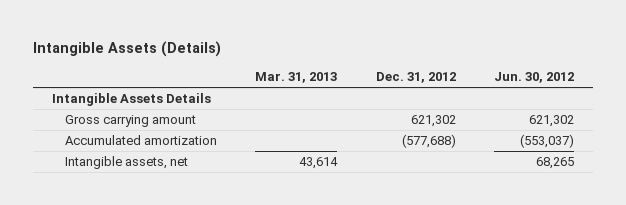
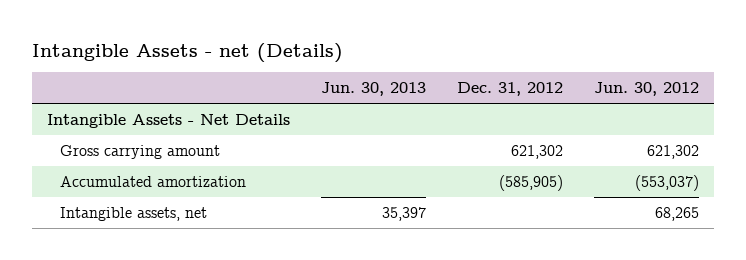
[33,40,222,57] Intangible Assets (Details) -> [31,42,343,63] Intangible Assets - net (Details)
[255,72,338,84] Mar. 31, 2013 -> none
none -> [321,82,427,97] Jun. 30, 2013
[52,93,212,107] Intangible Assets Details -> [47,113,291,128] Intangible Assets - Net Details
[401,134,456,149] (577,688) -> [499,174,564,191] (585,905)

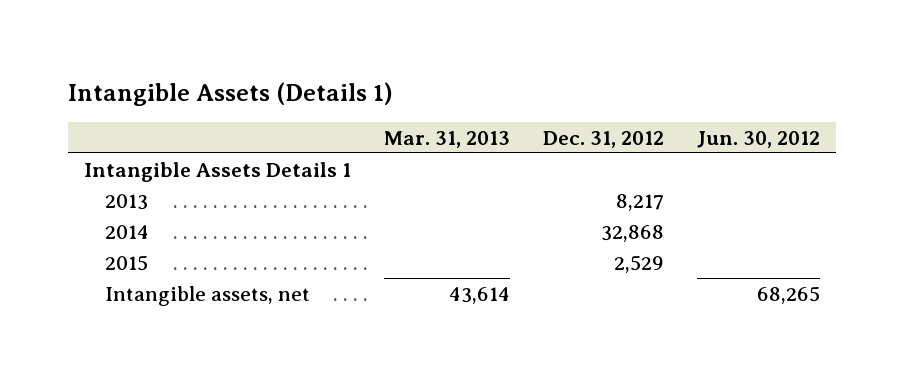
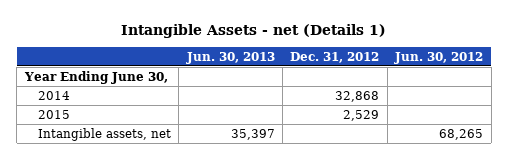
[67,81,393,106] Intangible Assets (Details 1) -> [120,24,386,39] Intangible Assets - net (Details 1)
[384,130,511,148] Mar. 31, 2013 -> none
none -> [185,51,275,64] Jun. 30, 2013
[84,161,352,182] Intangible Assets Details 1 -> none
[105,193,149,210] 2013 -> none
none -> [23,70,168,84] Year Ending June 30,

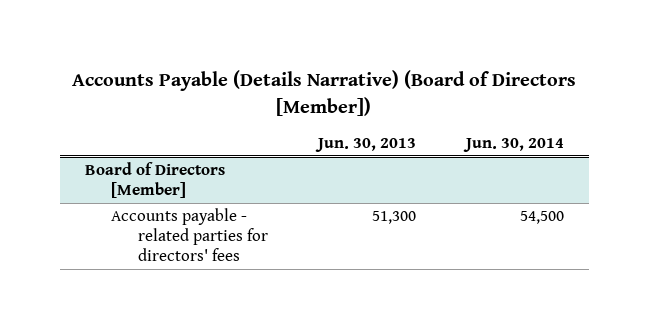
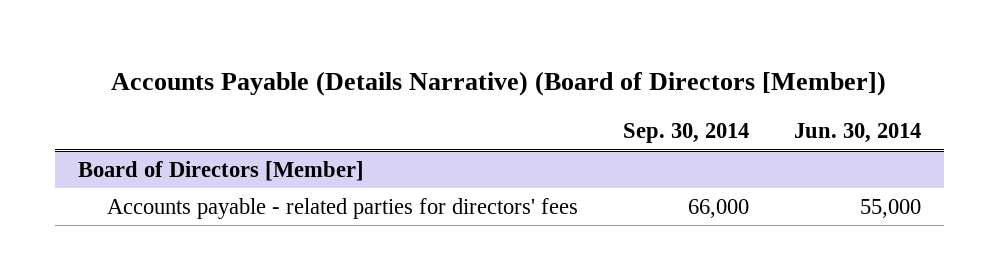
[315,138,417,153] Jun. 30, 2013 -> none
none -> [623,123,750,144] Sep. 30, 2014
[520,211,565,225] 54,500 -> [860,199,922,219] 55,000

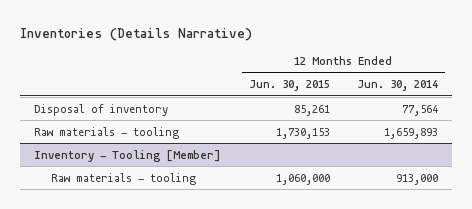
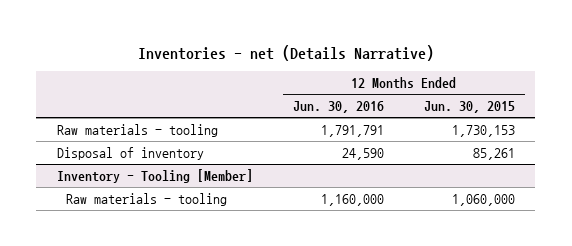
[19,28,252,42] Inventories (Details Narrative) -> [137,44,434,61] Inventories - net (Details Narrative)
[357,80,439,92] Jun. 30, 2014 -> none
none -> [292,101,384,114] Jun. 30, 2016
[33,103,168,116] Disposal of inventory -> [56,146,204,160] Disposal of inventory

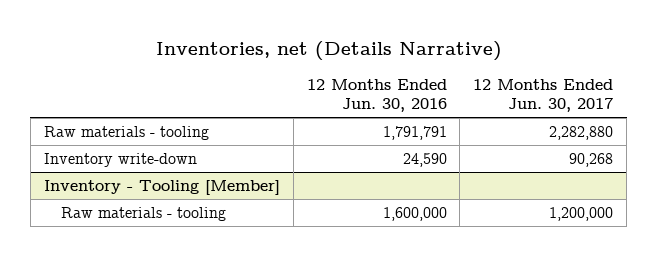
[137,44,434,61] Inventories - net (Details Narrative) -> [155,40,502,61] Inventories, net (Details Narrative)
[424,101,516,114] Jun. 30, 2015 -> none
none -> [473,78,614,113] 12 Months Ended Jun. 30, 2017
[56,146,204,160] Disposal of inventory -> [43,152,197,167] Inventory write-down
[320,193,384,206] 1,160,000 -> [382,206,447,221] 1,600,000

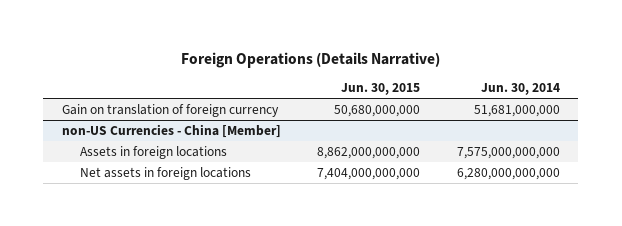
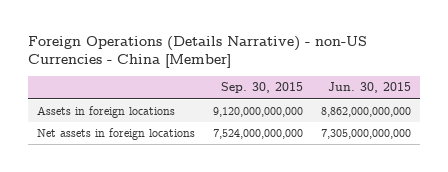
[180,52,440,69] Foreign Operations (Details Narrative) -> [27,36,367,69] Foreign Operations (Details Narrative) - non-US Currencies - China [Member]
[480,83,560,96] Jun. 30, 2014 -> none
none -> [221,82,304,94] Sep. 30, 2015
[61,103,279,117] Gain on translation of foreign currency -> none
[61,123,281,138] non-US Currencies - China [Member] -> none
[317,167,421,180] 7,404,000,000,000 -> [321,129,412,140] 7,305,000,000,000

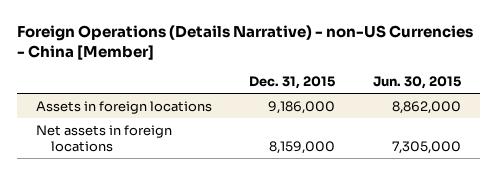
[221,82,304,94] Sep. 30, 2015 -> none
none -> [249,76,336,90] Dec. 31, 2015
[321,107,412,118] 8,862,000,000,000 -> [392,100,462,114] 8,862,000
[321,129,412,140] 7,305,000,000,000 -> [392,140,462,154] 7,305,000

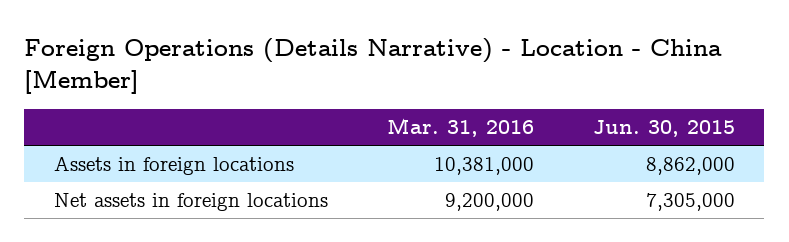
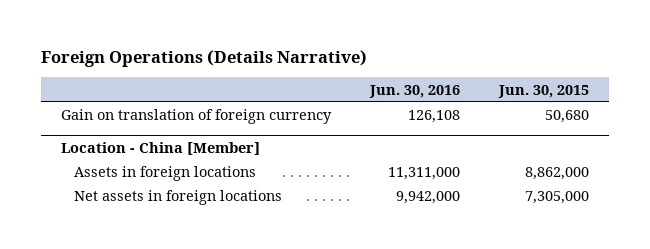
[24,38,723,95] Foreign Operations (Details Narrative) - Location - China [Member] -> [41,50,368,68] Foreign Operations (Details Narrative)
[386,118,534,138] Mar. 31, 2016 -> none
none -> [369,84,461,98] Jun. 30, 2016
none -> [60,109,332,125] Gain on translation of foreign currency
none -> [60,141,260,155] Location - China [Member]

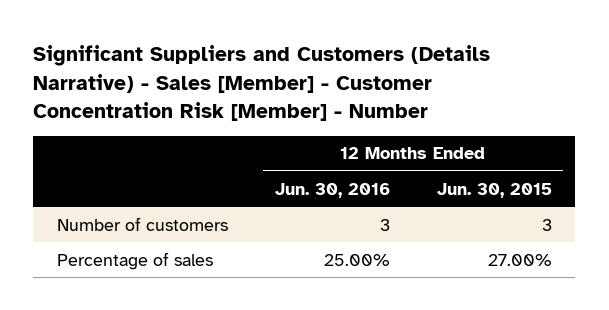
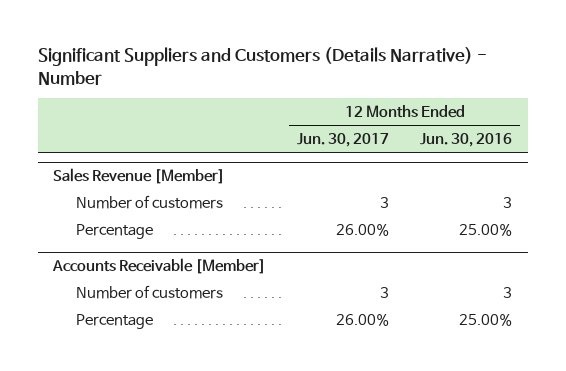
[33,45,491,121] Significant Suppliers and Customers (Details Narrative) - Sales [Member] - Customer Concentration Risk [Member] - Number -> [37,46,487,85] Significant Suppliers and Customers (Details Narrative) - Number
[436,182,552,198] Jun. 30, 2015 -> none
none -> [297,132,390,147] Jun. 30, 2017
none -> [53,168,226,185] Sales Revenue [Member]
[56,251,213,270] Percentage of sales -> [76,223,154,239] Percentage
none -> [52,258,267,275] Accounts Receivable [Member]
none -> [76,284,224,299] Number of customers
none -> [76,313,154,329] Percentage

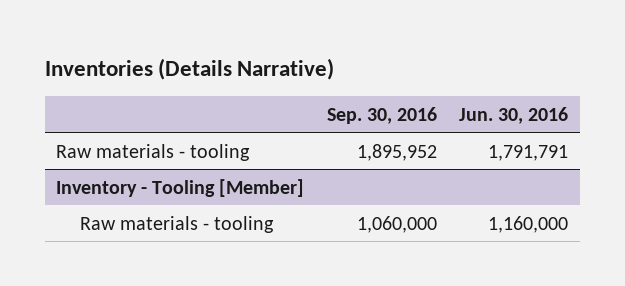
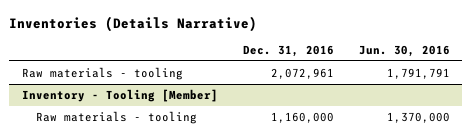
[326,106,437,124] Sep. 30, 2016 -> none
none -> [242,45,334,58] Dec. 31, 2016
[488,215,569,233] 1,160,000 -> [386,111,450,123] 1,370,000

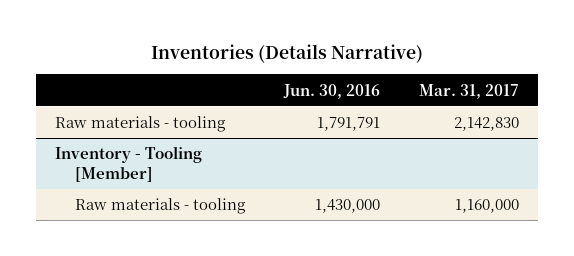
[242,45,334,58] Dec. 31, 2016 -> none
none -> [418,83,519,99] Mar. 31, 2017
[386,111,450,123] 1,370,000 -> [314,199,380,214] 1,430,000

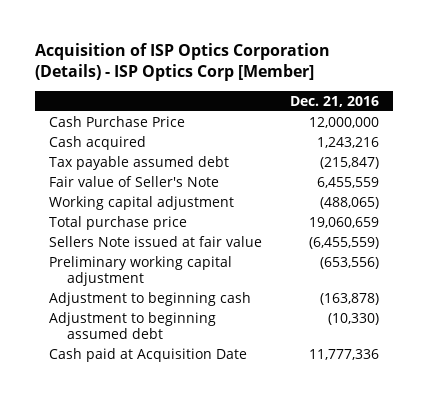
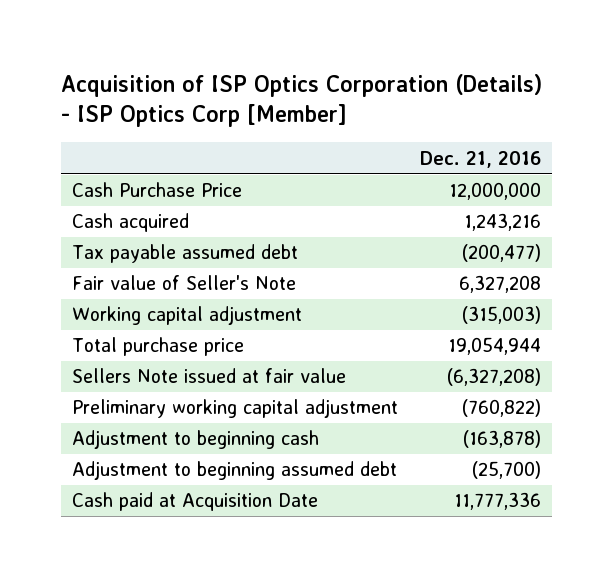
[320,156,380,169] (215,847) -> [461,244,541,263] (200,477)
[317,176,380,188] 6,455,559 -> [458,275,541,294] 6,327,208
[320,196,380,209] (488,065) -> [461,306,541,325] (315,003)
[309,216,380,228] 19,060,659 -> [447,337,541,356] 19,054,944
[309,236,380,249] (6,455,559) -> [446,368,541,387] (6,327,208)
[320,256,380,269] (653,556) -> [461,399,541,418] (760,822)
[328,312,380,325] (10,330) -> [471,461,541,480] (25,700)

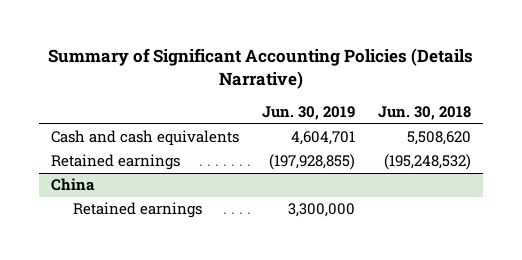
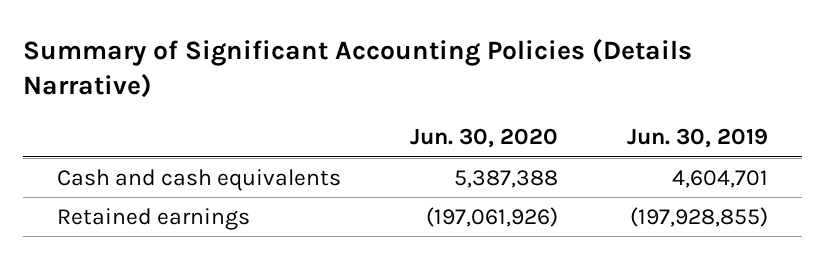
[378,106,472,121] Jun. 30, 2018 -> none
none -> [410,128,559,149] Jun. 30, 2020
[50,178,95,192] China -> none
[73,202,203,219] Retained earnings -> none

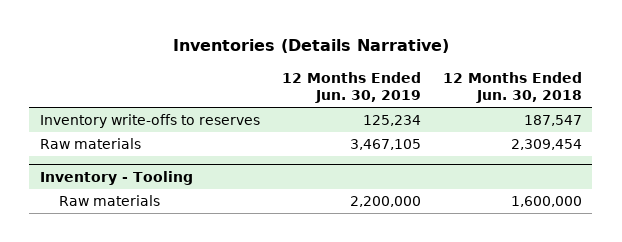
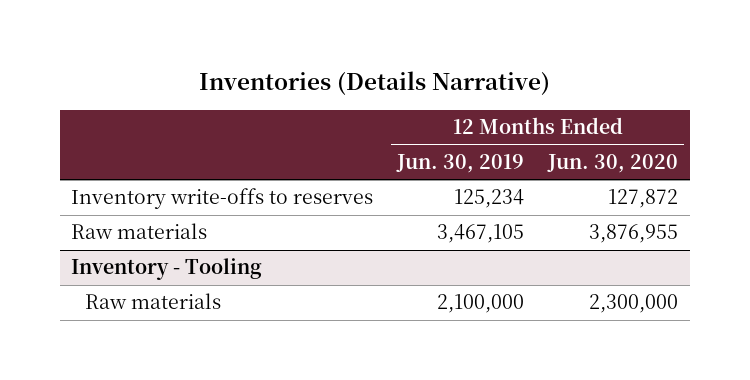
[442,71,582,104] 12 Months Ended Jun. 30, 2018 -> none
none -> [547,154,679,174] Jun. 30, 2020
[349,196,421,208] 2,200,000 -> [437,294,525,314] 2,100,000

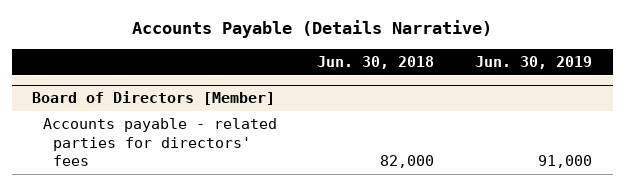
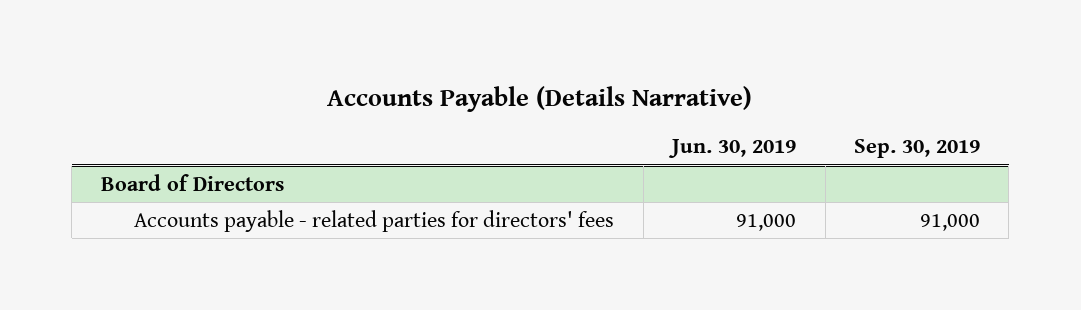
[317,55,435,69] Jun. 30, 2018 -> none
none -> [853,139,980,159] Sep. 30, 2019
[32,91,276,106] Board of Directors [Member] -> [100,174,284,192] Board of Directors

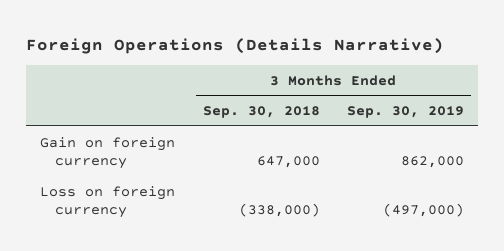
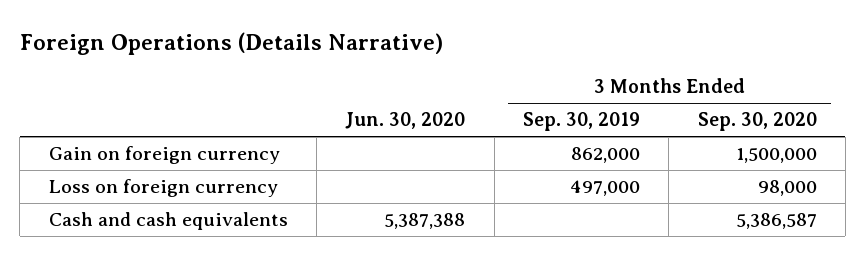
[202,106,320,119] Sep. 30, 2018 -> none
none -> [345,112,466,130] Jun. 30, 2020
none -> [697,112,817,132] Sep. 30, 2020
[383,203,465,218] (497,000) -> [569,180,640,197] 497,000
none -> [48,212,288,231] Cash and cash equivalents

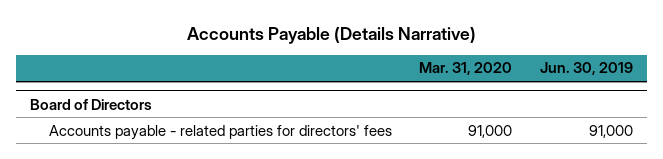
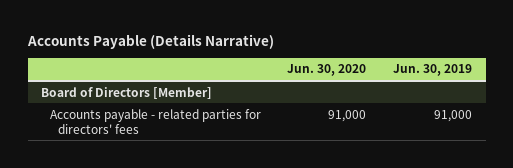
[419,62,513,76] Mar. 31, 2020 -> none
none -> [287,64,367,77] Jun. 30, 2020
[30,98,153,110] Board of Directors -> [41,86,213,99] Board of Directors [Member]

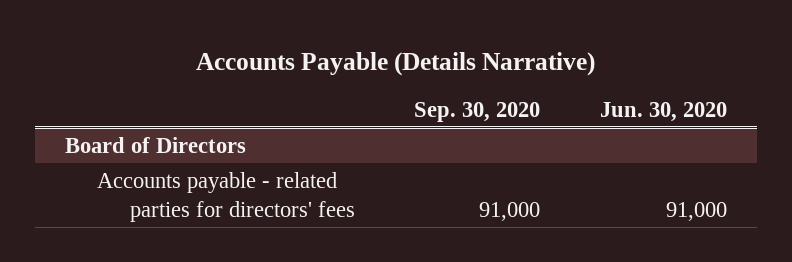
[393,64,473,77] Jun. 30, 2019 -> none
none -> [414,101,541,122] Sep. 30, 2020
[41,86,213,99] Board of Directors [Member] -> [64,136,246,153] Board of Directors

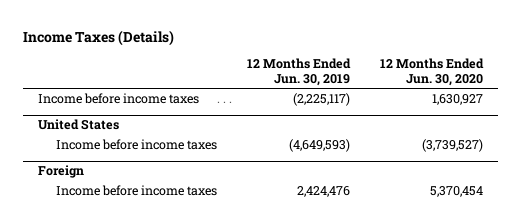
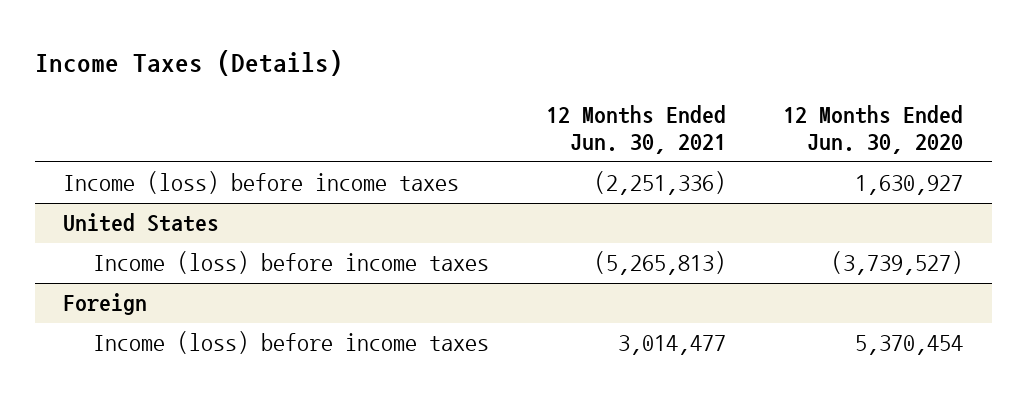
[247,58,352,86] 12 Months Ended Jun. 30, 2019 -> none
none -> [546,105,727,155] 12 Months Ended Jun. 30, 2021
[37,93,199,105] Income before income taxes -> [63,171,460,195] Income (loss) before income taxes
[56,139,218,151] Income before income taxes -> [93,251,490,275] Income (loss) before income taxes
[56,185,218,197] Income before income taxes -> [93,331,490,355] Income (loss) before income taxes

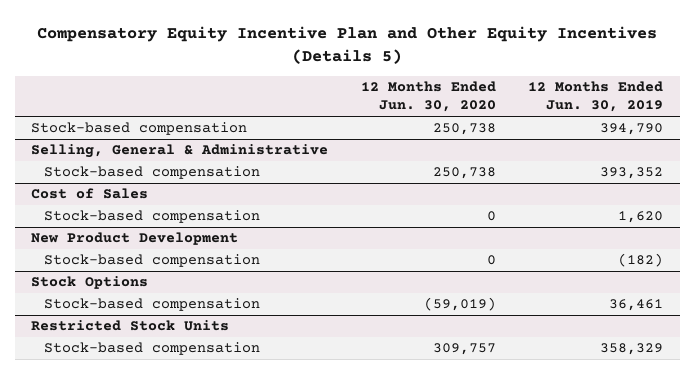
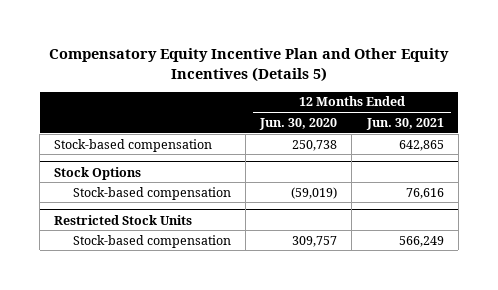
[528,81,664,113] 12 Months Ended Jun. 30, 2019 -> none
none -> [365,117,444,130] Jun. 30, 2021
[31,144,329,159] Selling, General & Administrative -> none
[44,166,261,180] Stock-based compensation -> none
[31,188,149,200] Cost of Sales -> none
[44,210,261,224] Stock-based compensation -> none
[31,232,239,246] New Product Development -> none
[44,254,261,268] Stock-based compensation -> none

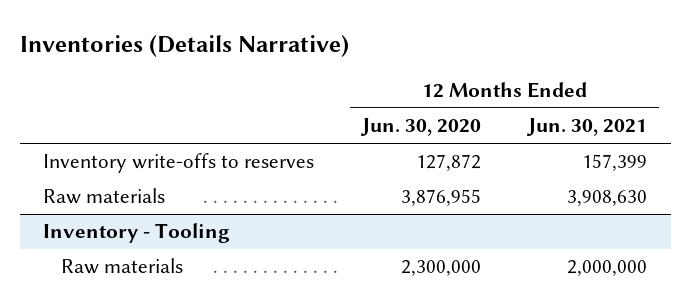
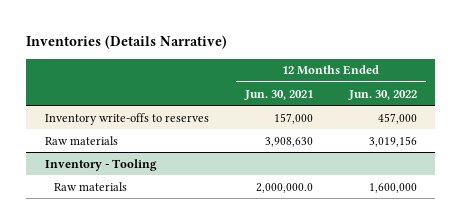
[359,118,481,137] Jun. 30, 2020 -> none
none -> [347,89,417,100] Jun. 30, 2022
[582,154,648,172] 157,399 -> [273,112,313,124] 157,000
[567,260,648,277] 2,000,000 -> [255,182,313,193] 2,000,000.0

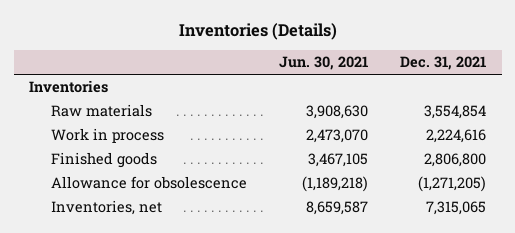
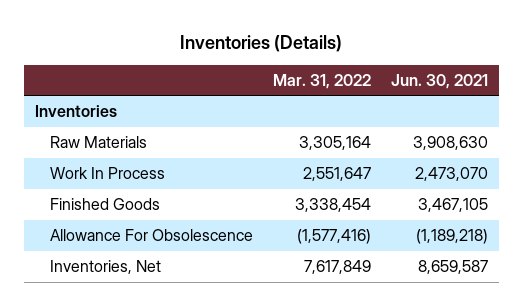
[399,56,486,71] Dec. 31, 2021 -> none
none -> [273,73,372,89] Mar. 31, 2022
[50,104,152,118] Raw materials -> [49,136,147,149] Raw Materials
[50,128,164,144] Work in process -> [49,167,165,180] Work In Process
[50,152,157,169] Finished goods -> [49,198,160,211] Finished Goods
[50,176,247,190] Allowance for obsolescence -> [49,229,253,242] Allowance For Obsolescence
[50,200,162,216] Inventories, net -> [49,260,161,275] Inventories, Net

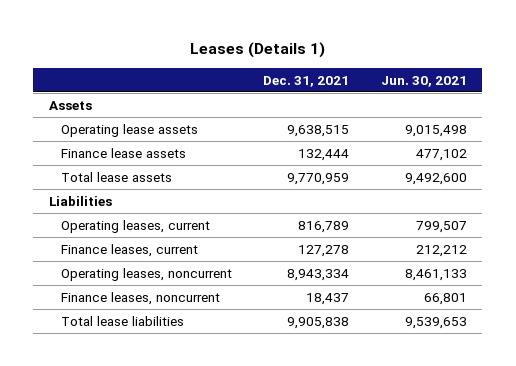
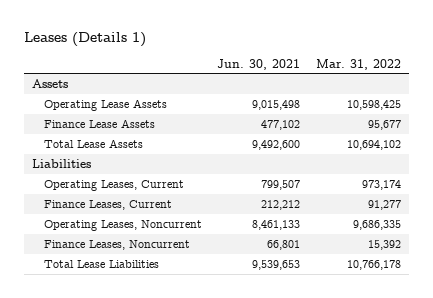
[263,75,350,87] Dec. 31, 2021 -> none
none -> [316,58,402,70] Mar. 31, 2022
[61,123,199,137] Operating lease assets -> [43,98,167,111] Operating Lease Assets
[61,147,187,158] Finance lease assets -> [43,118,155,128] Finance Lease Assets
[61,171,173,182] Total lease assets -> [43,138,143,148] Total Lease Assets
[61,219,211,233] Operating leases, current -> [43,179,184,191] Operating Leases, Current
[61,243,199,257] Finance leases, current -> [43,199,172,210] Finance Leases, Current
[61,267,233,281] Operating leases, noncurrent -> [43,219,202,231] Operating Leases, Noncurrent
[61,291,221,305] Finance leases, noncurrent -> [43,239,190,250] Finance Leases, Noncurrent
[61,315,185,326] Total lease liabilities -> [43,259,159,268] Total Lease Liabilities

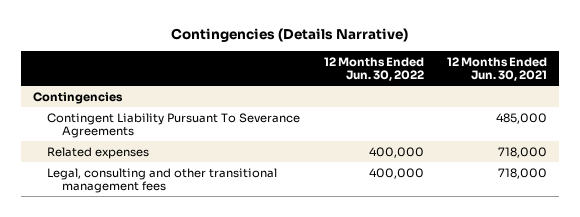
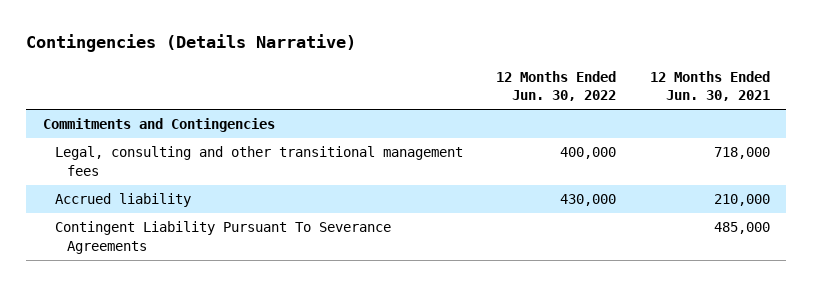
[47,146,150,159] Related expenses -> none
[33,91,124,104] Contingencies -> [43,118,276,133] Commitments and Contingencies
none -> [54,193,191,208] Accrued liability
[47,112,301,139] Contingent Liability Pursuant To Severance Agreements -> [54,221,391,254] Contingent Liability Pursuant To Severance Agreements

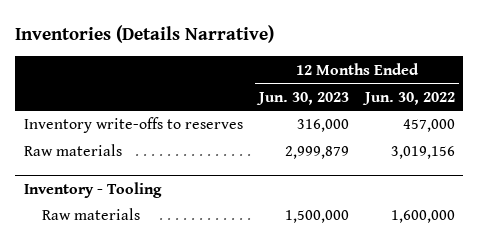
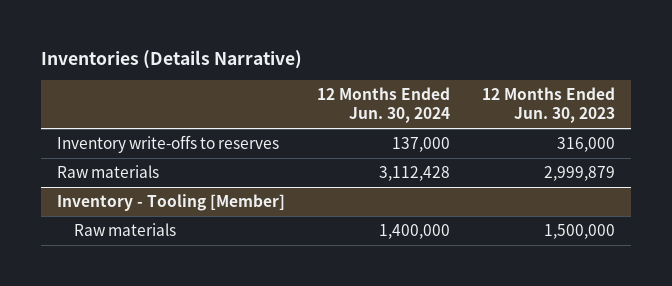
[362,91,456,105] Jun. 30, 2022 -> none
none -> [316,87,450,124] 12 Months Ended Jun. 30, 2024
[23,181,162,198] Inventory - Tooling -> [57,194,286,212] Inventory - Tooling [Member]

